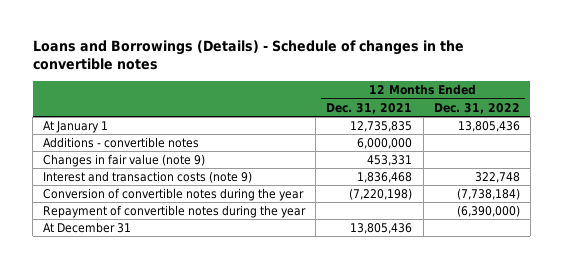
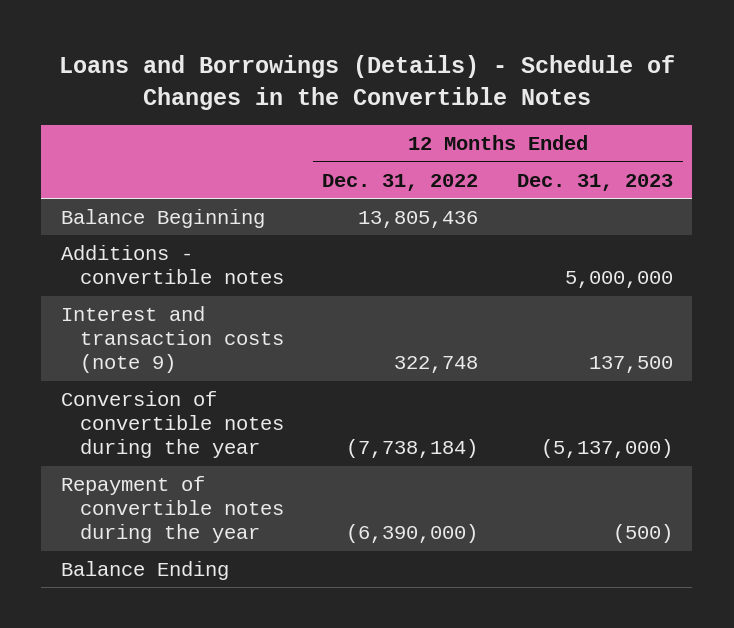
[32,40,464,71] Loans and Borrowings (Details) - Schedule of changes in the convertible notes -> [58,55,675,110] Loans and Borrowings (Details) - Schedule of Changes in the Convertible Notes
[326,102,413,114] Dec. 31, 2021 -> none
none -> [517,173,674,191] Dec. 31, 2023
[43,121,109,134] At January 1 -> [60,208,265,228] Balance Beginning
[43,154,206,168] Changes in fair value (note 9) -> none
[43,222,132,234] At December 31 -> [60,560,229,580] Balance Ending

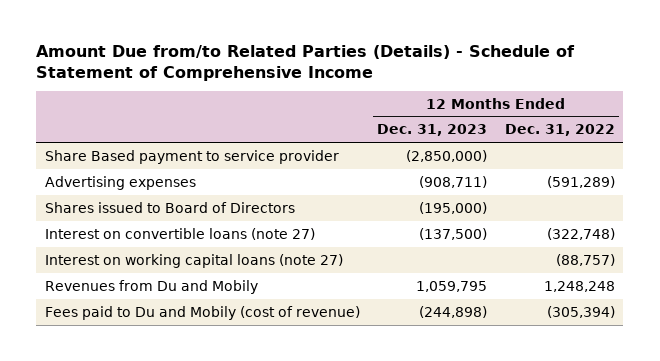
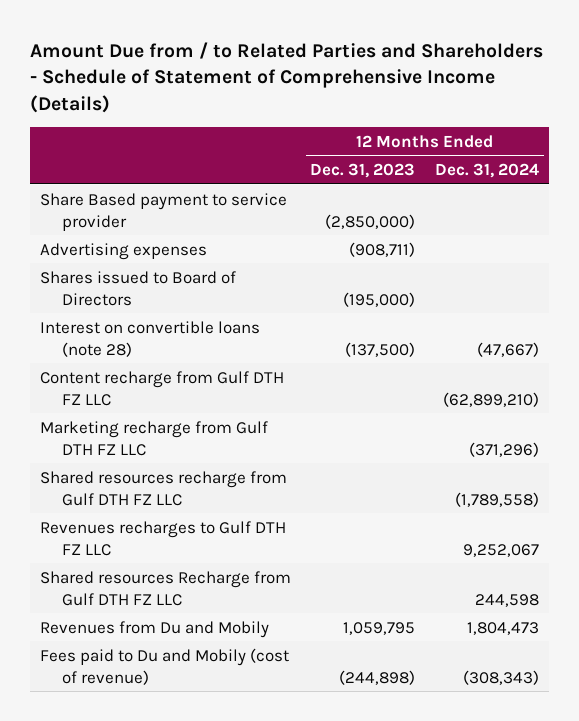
[36,45,576,81] Amount Due from/to Related Parties (Details) - Schedule of Statement of Comprehensive Income -> [29,41,543,113] Amount Due from / to Related Parties and Shareholders - Schedule of Statement of Comprehensive Income (Details)
[504,124,615,137] Dec. 31, 2022 -> none
none -> [435,162,540,178] Dec. 31, 2024
[45,253,344,268] Interest on working capital loans (note 27) -> none
[45,227,316,240] Interest on convertible loans (note 27) -> [39,320,260,357] Interest on convertible loans (note 28)
none -> [39,370,284,406] Content recharge from Gulf DTH FZ LLC
none -> [39,420,268,456] Marketing recharge from Gulf DTH FZ LLC
none -> [39,470,287,506] Shared resources recharge from Gulf DTH FZ LLC
none -> [39,520,286,556] Revenues recharges to Gulf DTH FZ LLC
none -> [39,570,291,606] Shared resources Recharge from Gulf DTH FZ LLC

